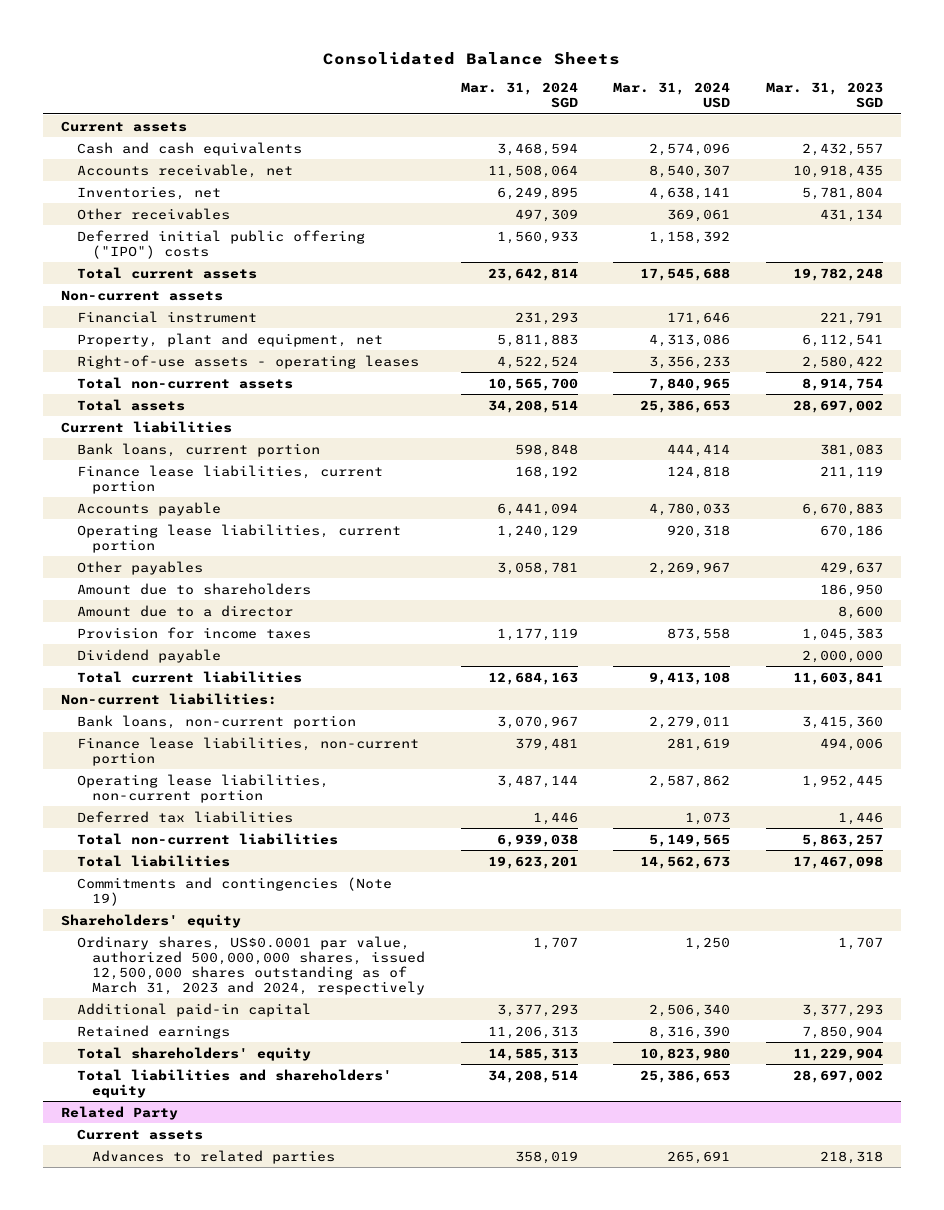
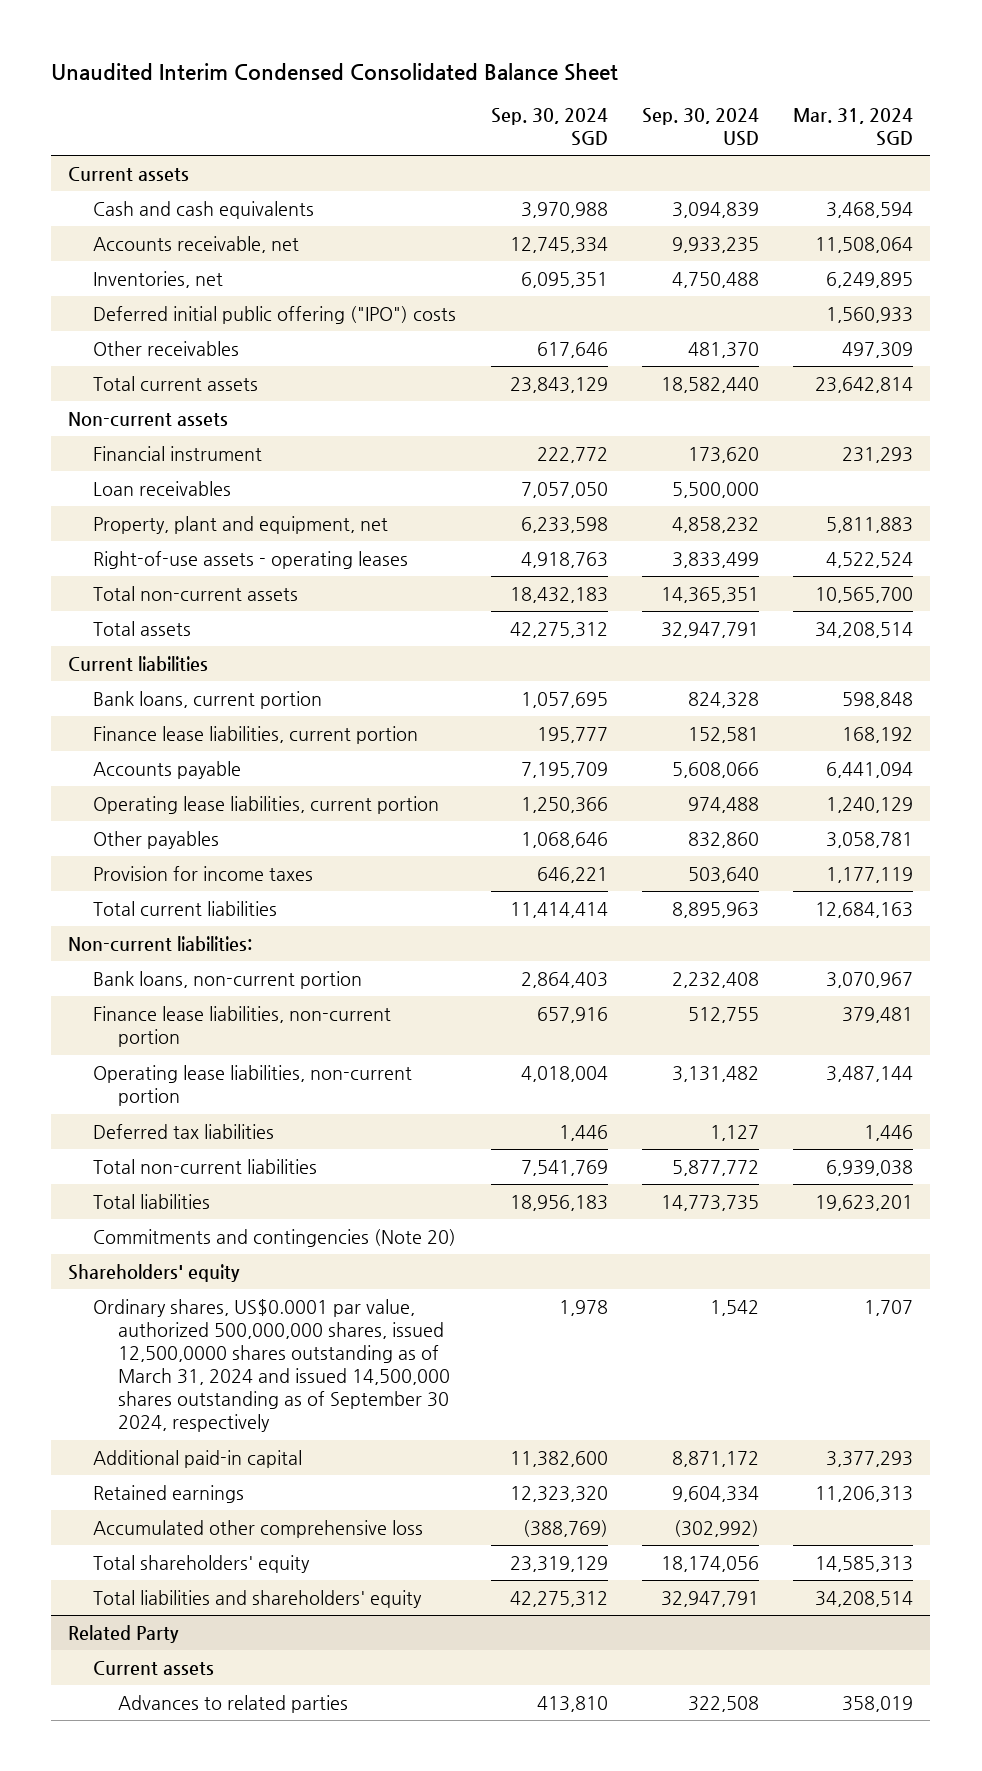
[323,51,621,65] Consolidated Balance Sheets -> [51,62,619,81] Unaudited Interim Condensed Consolidated Balance Sheet
[613,82,731,109] Mar. 31, 2024 USD -> none
[766,82,884,109] Mar. 31, 2023 SGD -> none
none -> [490,107,608,146] Sep. 30, 2024 SGD
none -> [641,107,759,146] Sep. 30, 2024 USD
[76,207,230,220] Other receivables -> [93,340,240,356] Other receivables
none -> [93,480,232,496] Loan receivables
[76,582,311,595] Amount due to shareholders -> none
[76,604,293,617] Amount due to a director -> none
[76,648,221,663] Dividend payable -> none
[76,876,392,906] Commitments and contingencies (Note 19) -> [93,1228,457,1247] Commitments and contingencies (Note 20)
[76,935,426,995] Ordinary shares, US$0.0001 par value, authorized 500,000,000 shares, issued 12,500,000 shares outstanding as of March 31, 2023 and 2024, respectively -> [93,1298,451,1433] Ordinary shares, US$0.0001 par value, authorized 500,000,000 shares, issued 12,500,0000 shares outstanding as of March 31, 2024 and issued 14,500,000 shares outstanding as of September 30 2024, respectively
none -> [93,1519,424,1538] Accumulated other comprehensive loss

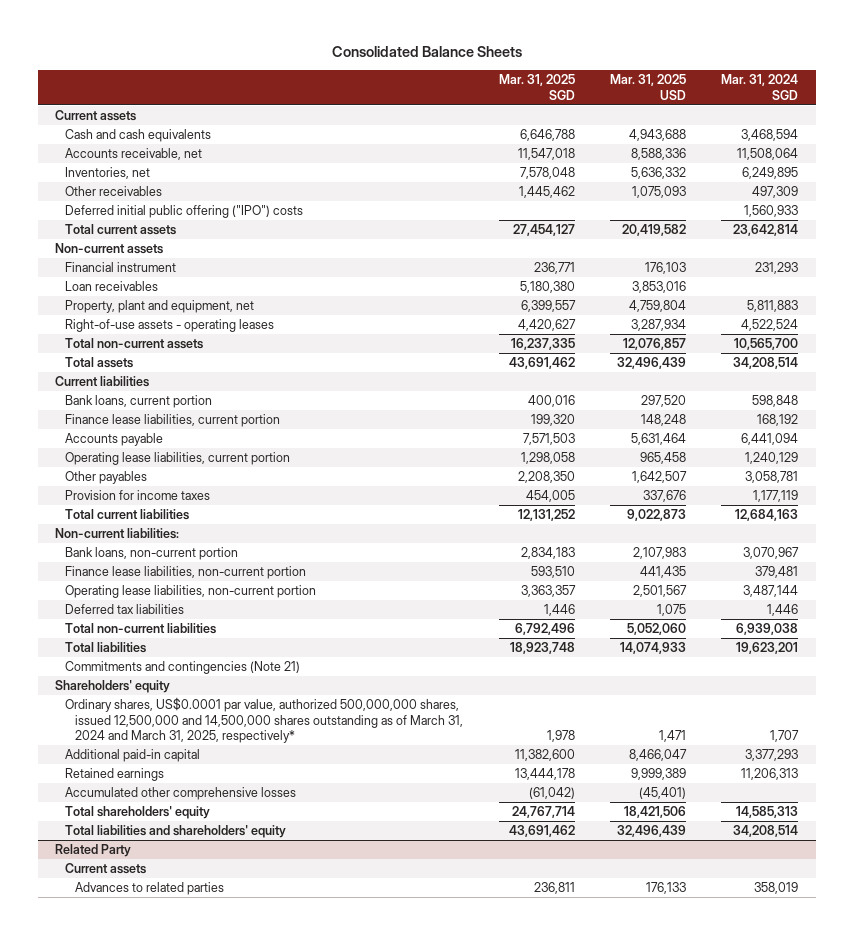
[51,62,619,81] Unaudited Interim Condensed Consolidated Balance Sheet -> [331,46,522,58] Consolidated Balance Sheets
[490,107,608,146] Sep. 30, 2024 SGD -> none
[641,107,759,146] Sep. 30, 2024 USD -> none
none -> [498,74,575,100] Mar. 31, 2025 SGD
none -> [609,74,686,100] Mar. 31, 2025 USD
[93,305,457,324] Deferred initial public offering ("IPO") costs -> [65,205,304,219] Deferred initial public offering ("IPO") costs
[93,1228,457,1247] Commitments and contingencies (Note 20) -> [65,661,301,675] Commitments and contingencies (Note 21)
[93,1298,451,1433] Ordinary shares, US$0.0001 par value, authorized 500,000,000 shares, issued 12,500,0000 shares outstanding as of March 31, 2024 and issued 14,500,000 shares outstanding as of September 30 2024, respectively -> [65,697,464,744] Ordinary shares, US$0.0001 par value, authorized 500,000,000 shares, issued 12,500,000 and 14,500,000 shares outstanding as of March 31, 2024 and March 31, 2025, respectively*
[93,1519,424,1538] Accumulated other comprehensive loss -> [65,787,297,801] Accumulated other comprehensive losses

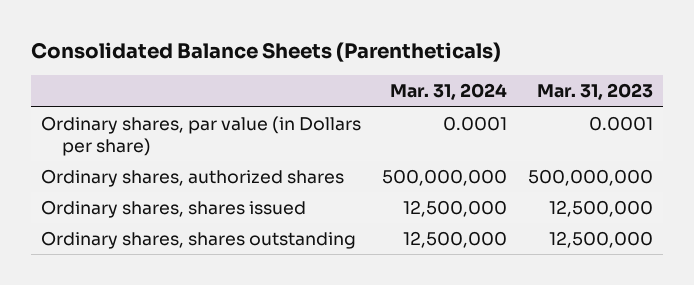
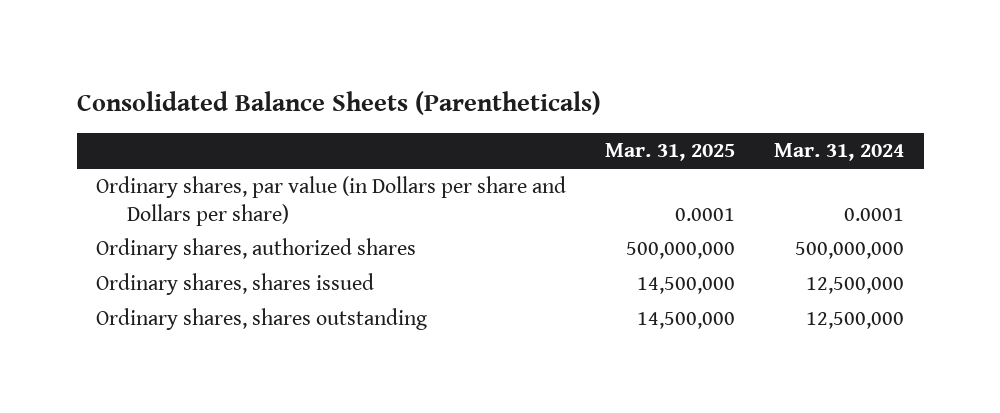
[536,83,653,101] Mar. 31, 2023 -> none
none -> [605,143,736,162] Mar. 31, 2025
[41,115,362,156] Ordinary shares, par value (in Dollars per share) -> [96,176,567,226] Ordinary shares, par value (in Dollars per share and Dollars per share)

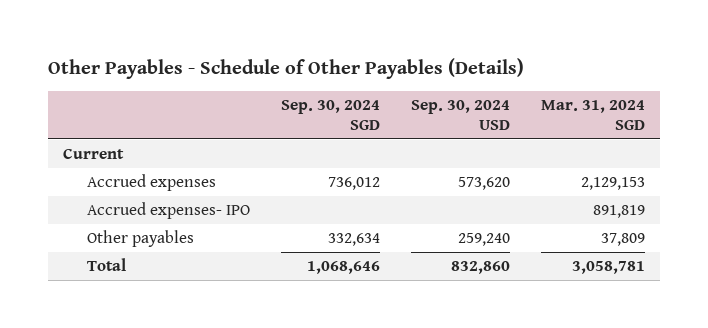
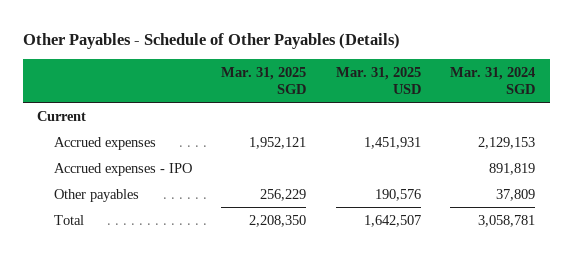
[280,99,380,130] Sep. 30, 2024 SGD -> none
[410,99,510,130] Sep. 30, 2024 USD -> none
none -> [221,67,307,94] Mar. 31, 2025 SGD
none -> [335,67,421,94] Mar. 31, 2025 USD
[86,202,250,220] Accrued expenses- IPO -> [54,162,193,176] Accrued expenses - IPO

